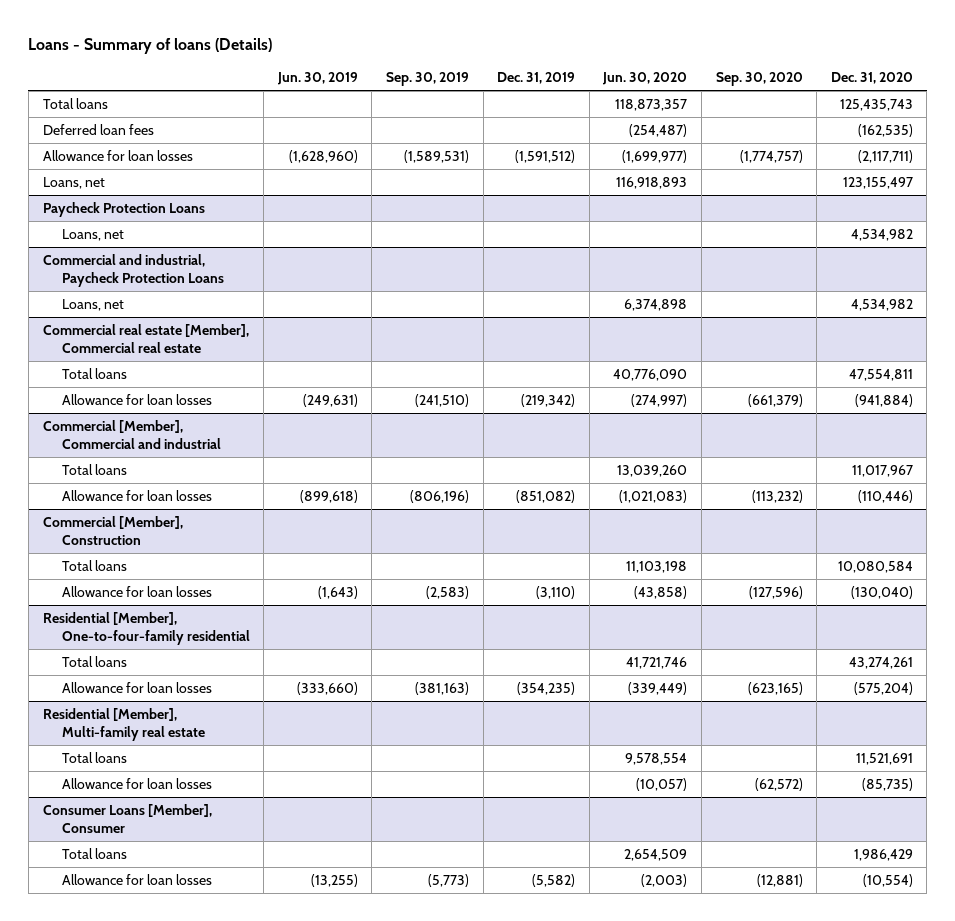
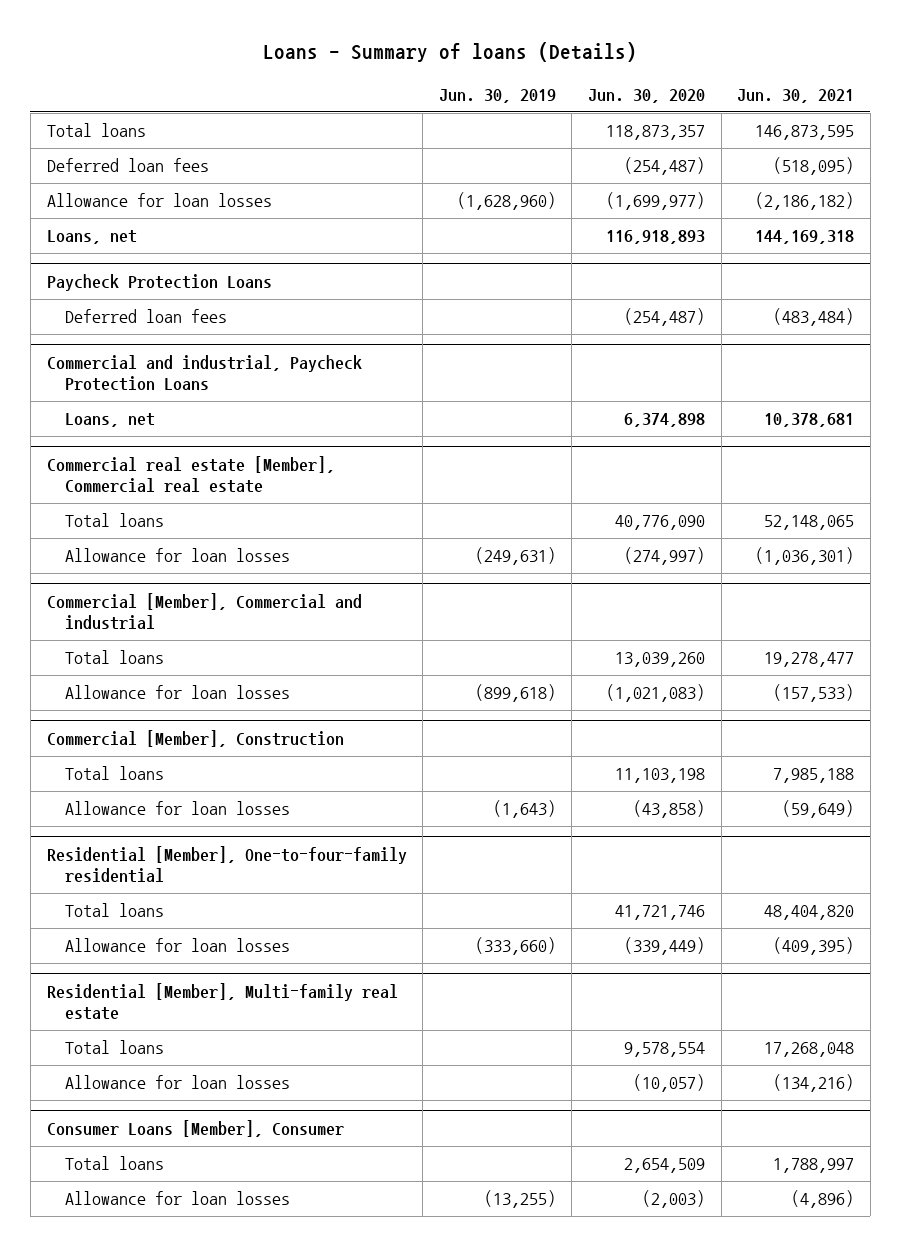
[386,72,470,87] Sep. 30, 2019 -> none
[497,72,576,85] Dec. 31, 2019 -> none
[715,72,803,87] Sep. 30, 2020 -> none
[830,72,913,85] Dec. 31, 2020 -> none
none -> [737,88,855,103] Jun. 30, 2021
[61,228,124,241] Loans, net -> none
none -> [64,309,227,324] Deferred loan fees

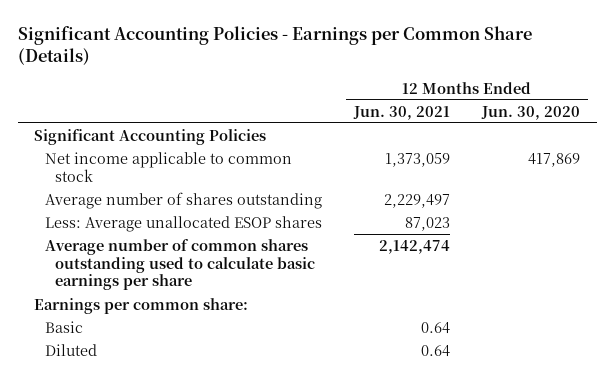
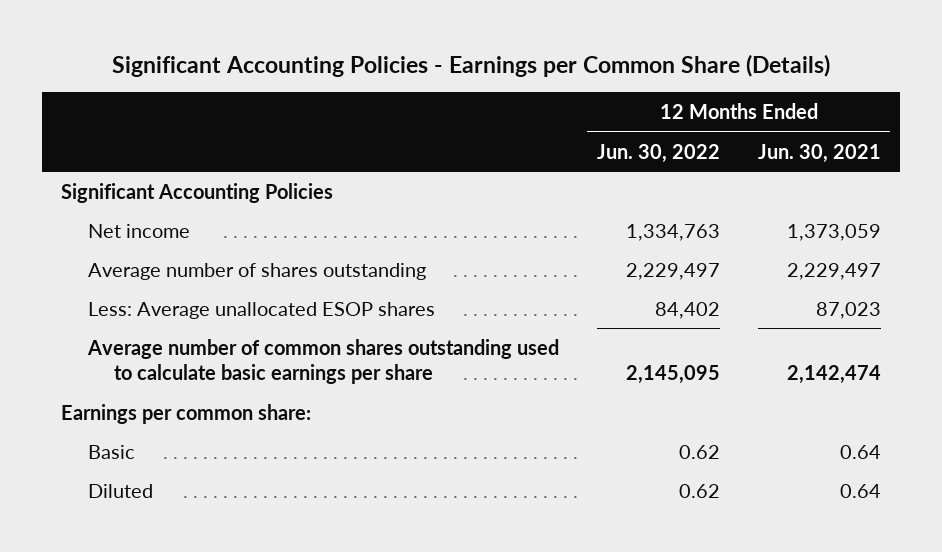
[481,105,581,120] Jun. 30, 2020 -> none
none -> [596,143,720,163] Jun. 30, 2022
[44,151,292,182] Net income applicable to common stock -> [87,223,190,238] Net income

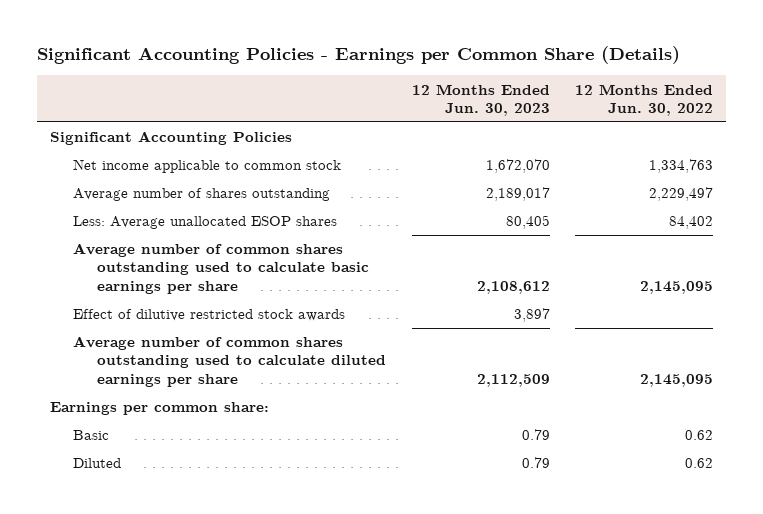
[757,143,881,163] Jun. 30, 2021 -> none
none -> [411,83,550,116] 12 Months Ended Jun. 30, 2023
[87,223,190,238] Net income -> [73,159,342,174] Net income applicable to common stock
none -> [73,309,346,322] Effect of dilutive restricted stock awards
none -> [73,336,387,387] Average number of common shares outstanding used to calculate diluted earnings per share

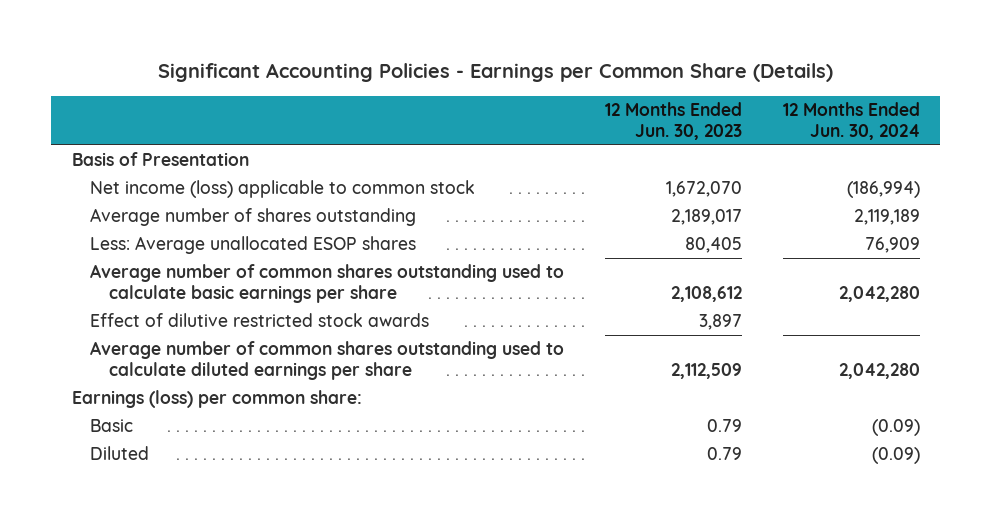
[575,83,714,116] 12 Months Ended Jun. 30, 2022 -> none
none -> [782,102,920,140] 12 Months Ended Jun. 30, 2024
[49,131,292,146] Significant Accounting Policies -> [71,152,249,167] Basis of Presentation
[73,159,342,174] Net income applicable to common stock -> [90,180,476,199] Net income (loss) applicable to common stock
[49,402,269,416] Earnings per common share: -> [71,390,362,409] Earnings (loss) per common share:

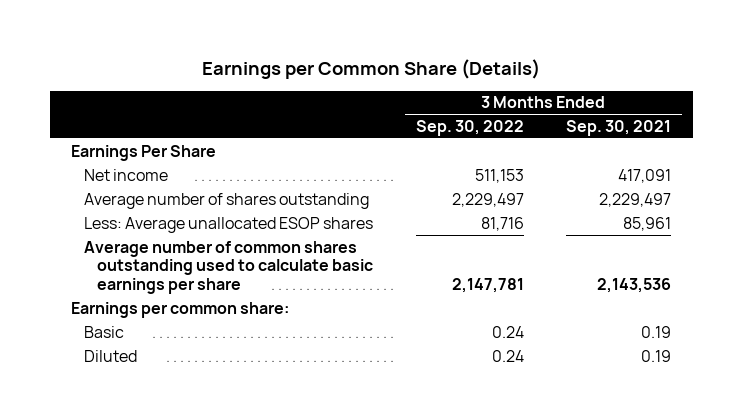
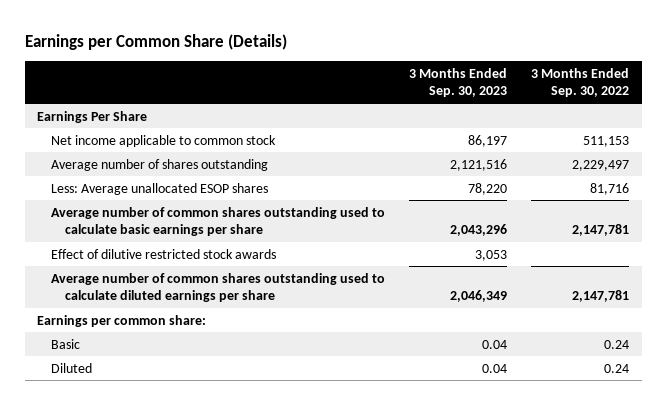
[566,119,672,136] Sep. 30, 2021 -> none
none -> [409,68,508,98] 3 Months Ended Sep. 30, 2023
[83,168,168,181] Net income -> [51,134,277,147] Net income applicable to common stock
none -> [51,248,277,259] Effect of dilutive restricted stock awards
none -> [51,272,386,303] Average number of common shares outstanding used to calculate diluted earnings per share

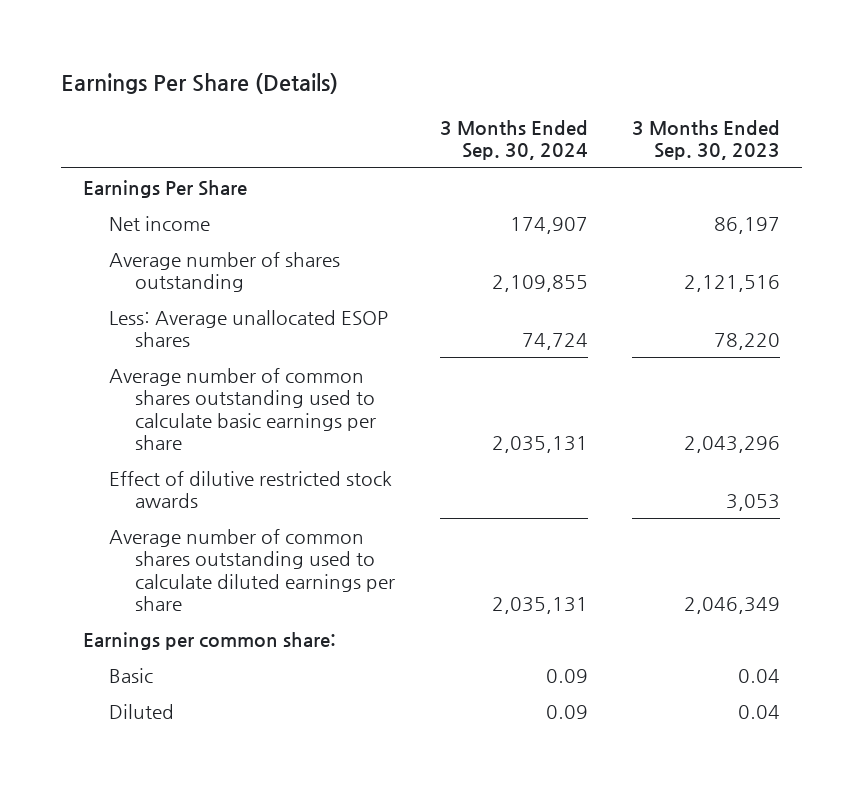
[25,34,288,51] Earnings per Common Share (Details) -> [60,73,338,95] Earnings Per Share (Details)
[531,68,630,98] 3 Months Ended Sep. 30, 2022 -> none
none -> [439,119,588,161] 3 Months Ended Sep. 30, 2024
[51,134,277,147] Net income applicable to common stock -> [109,215,211,231] Net income

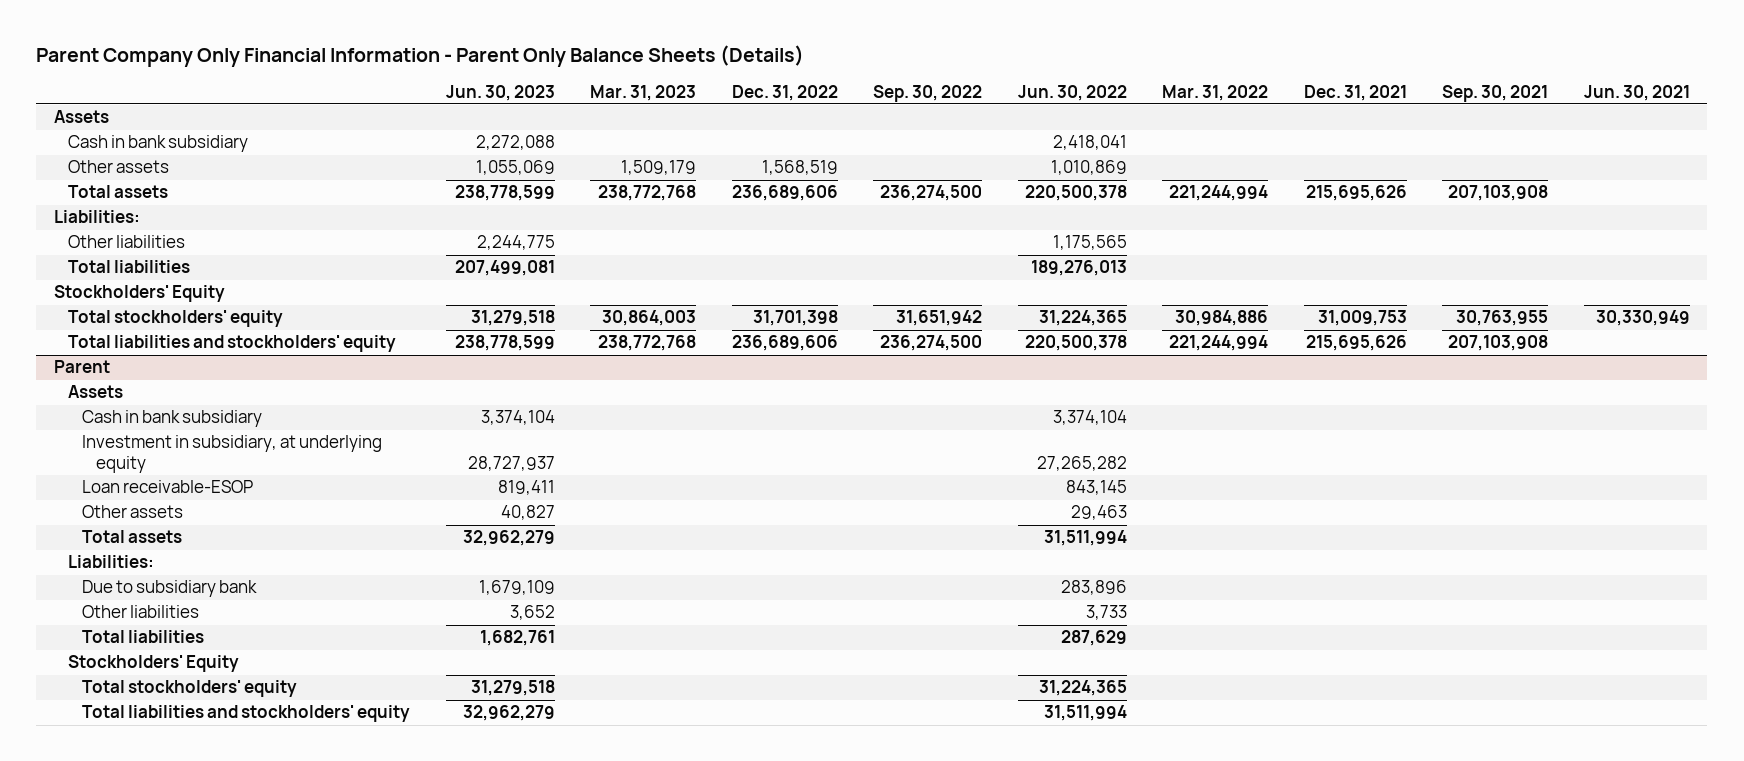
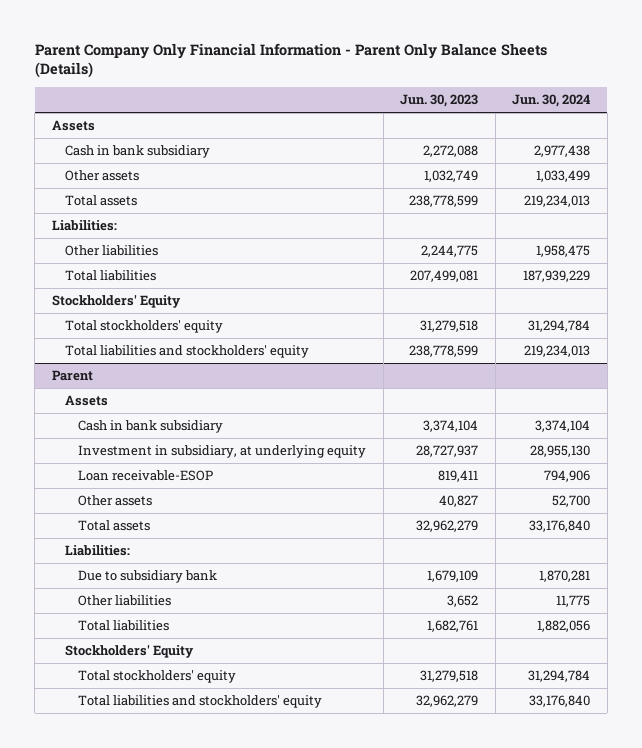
[590,84,697,101] Mar. 31, 2023 -> none
[731,84,838,101] Dec. 31, 2022 -> none
[873,84,983,102] Sep. 30, 2022 -> none
[1017,84,1127,101] Jun. 30, 2022 -> none
[1162,84,1269,101] Mar. 31, 2022 -> none
[1303,84,1407,101] Dec. 31, 2021 -> none
[1442,84,1549,102] Sep. 30, 2021 -> none
[1583,84,1690,101] Jun. 30, 2021 -> none
none -> [512,94,591,108] Jun. 30, 2024
[475,160,555,176] 1,055,069 -> [424,170,479,183] 1,032,749

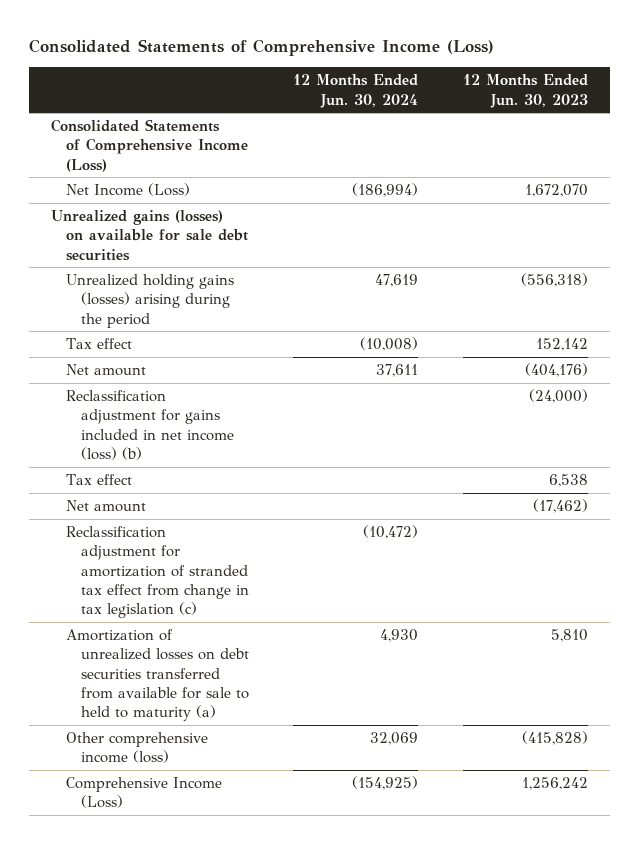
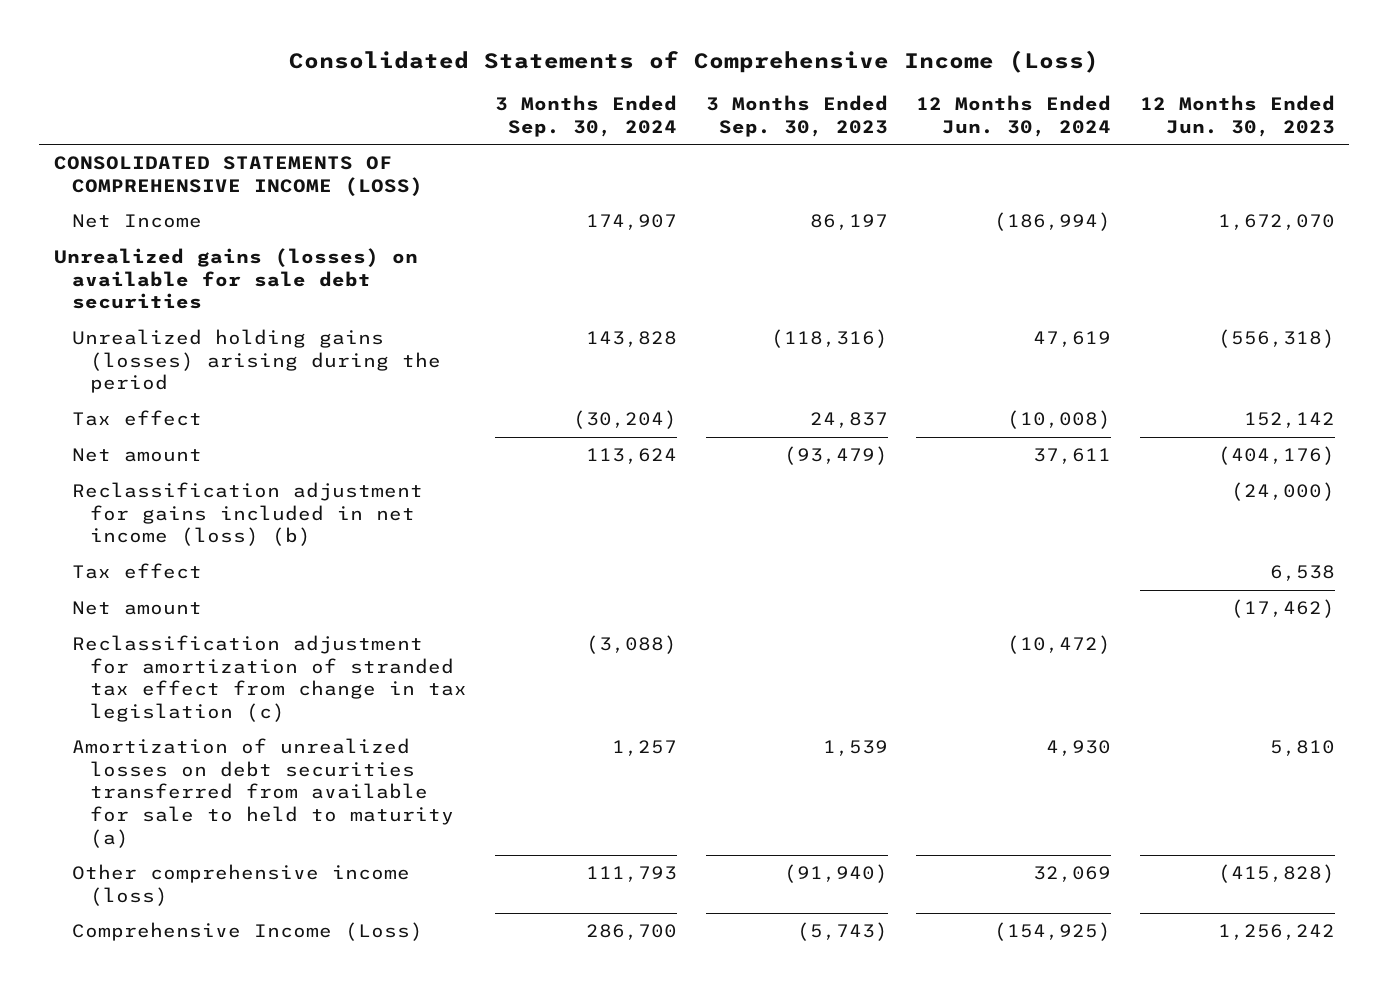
none -> [495,94,678,137] 3 Months Ended Sep. 30, 2024
none -> [705,94,888,137] 3 Months Ended Sep. 30, 2023
[51,119,248,172] Consolidated Statements of Comprehensive Income (Loss) -> [53,156,423,196] CONSOLIDATED STATEMENTS OF COMPREHENSIVE INCOME (LOSS)
[65,183,190,197] Net Income (Loss) -> [71,214,202,229] Net Income

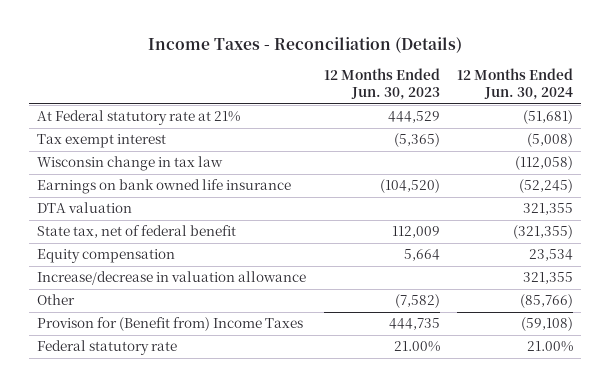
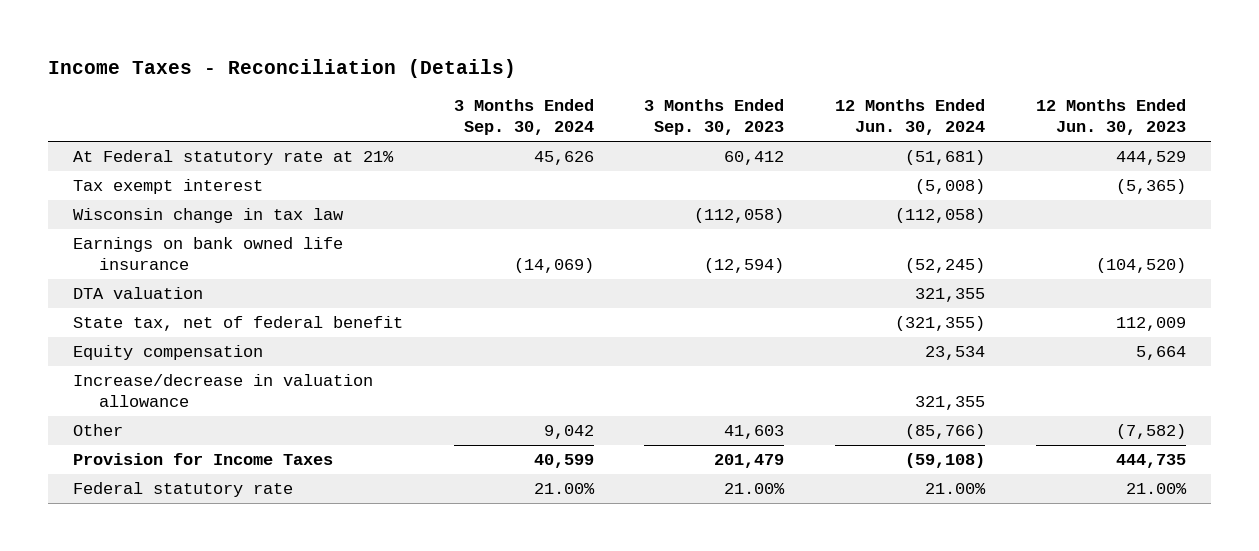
none -> [453,99,594,136] 3 Months Ended Sep. 30, 2024
none -> [644,99,785,136] 3 Months Ended Sep. 30, 2023
[37,317,304,332] Provison for (Benefit from) Income Taxes -> [73,453,334,466] Provision for Income Taxes

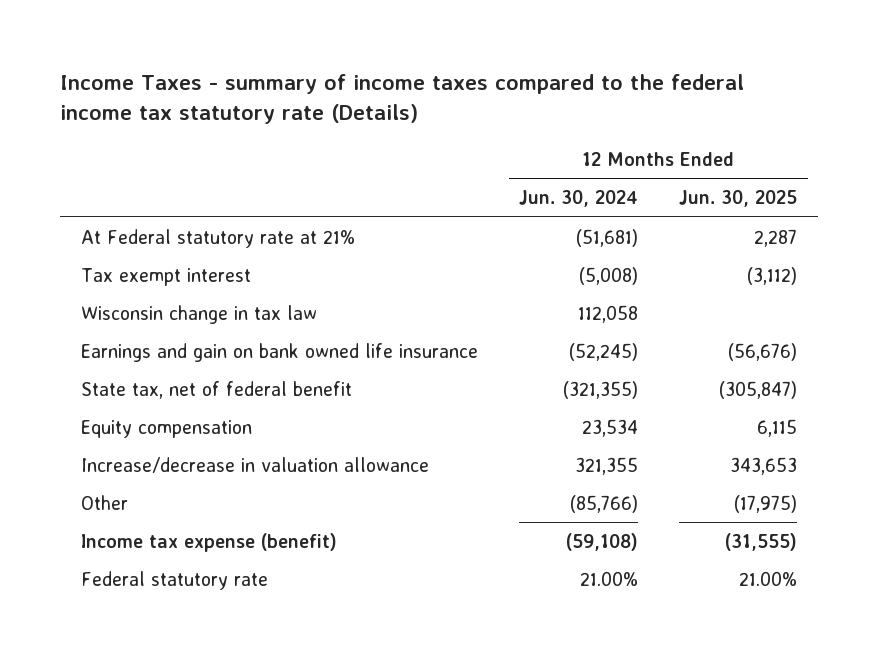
[47,59,516,79] Income Taxes - Reconciliation (Details) -> [60,74,745,125] Income Taxes - summary of income taxes compared to the federal income tax statutory rate (Details)
[453,99,594,136] 3 Months Ended Sep. 30, 2024 -> none
[644,99,785,136] 3 Months Ended Sep. 30, 2023 -> none
[1035,99,1186,136] 12 Months Ended Jun. 30, 2023 -> none
none -> [679,189,798,207] Jun. 30, 2025
[73,287,204,300] DTA valuation -> none
[895,208,986,224] (112,058) -> [578,304,639,323] 112,058
[73,237,344,270] Earnings on bank owned life insurance -> [80,342,478,362] Earnings and gain on bank owned life insurance
[73,453,334,466] Provision for Income Taxes -> [80,532,337,552] Income tax expense (benefit)

